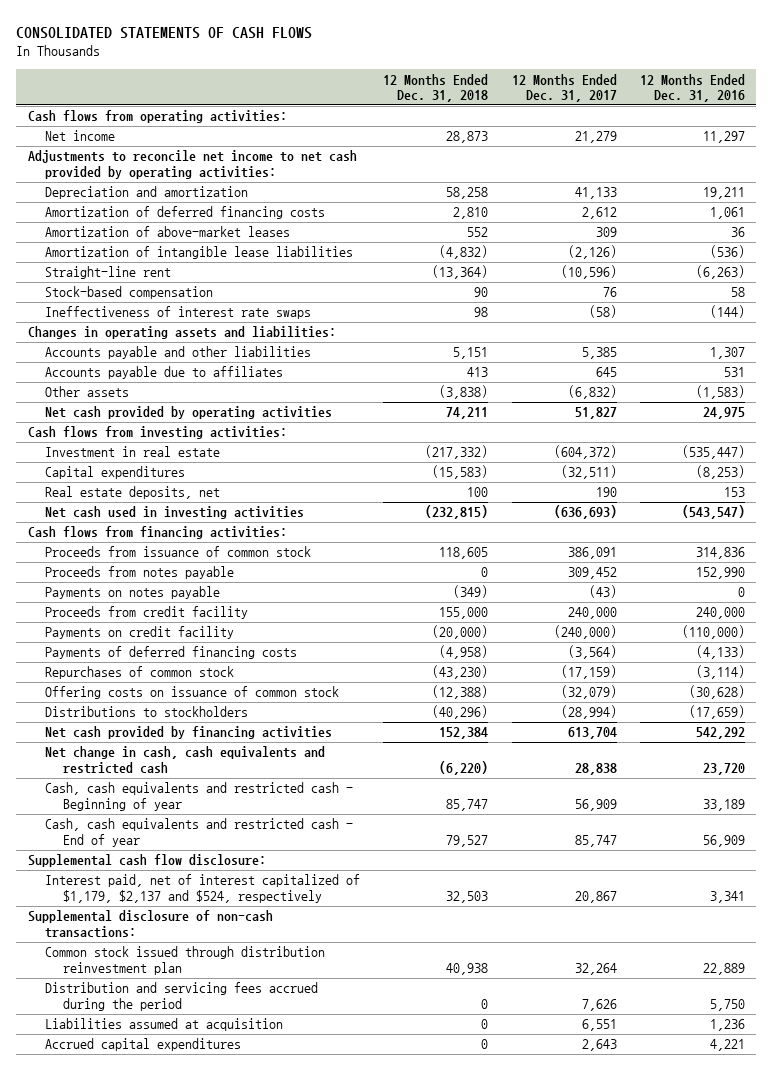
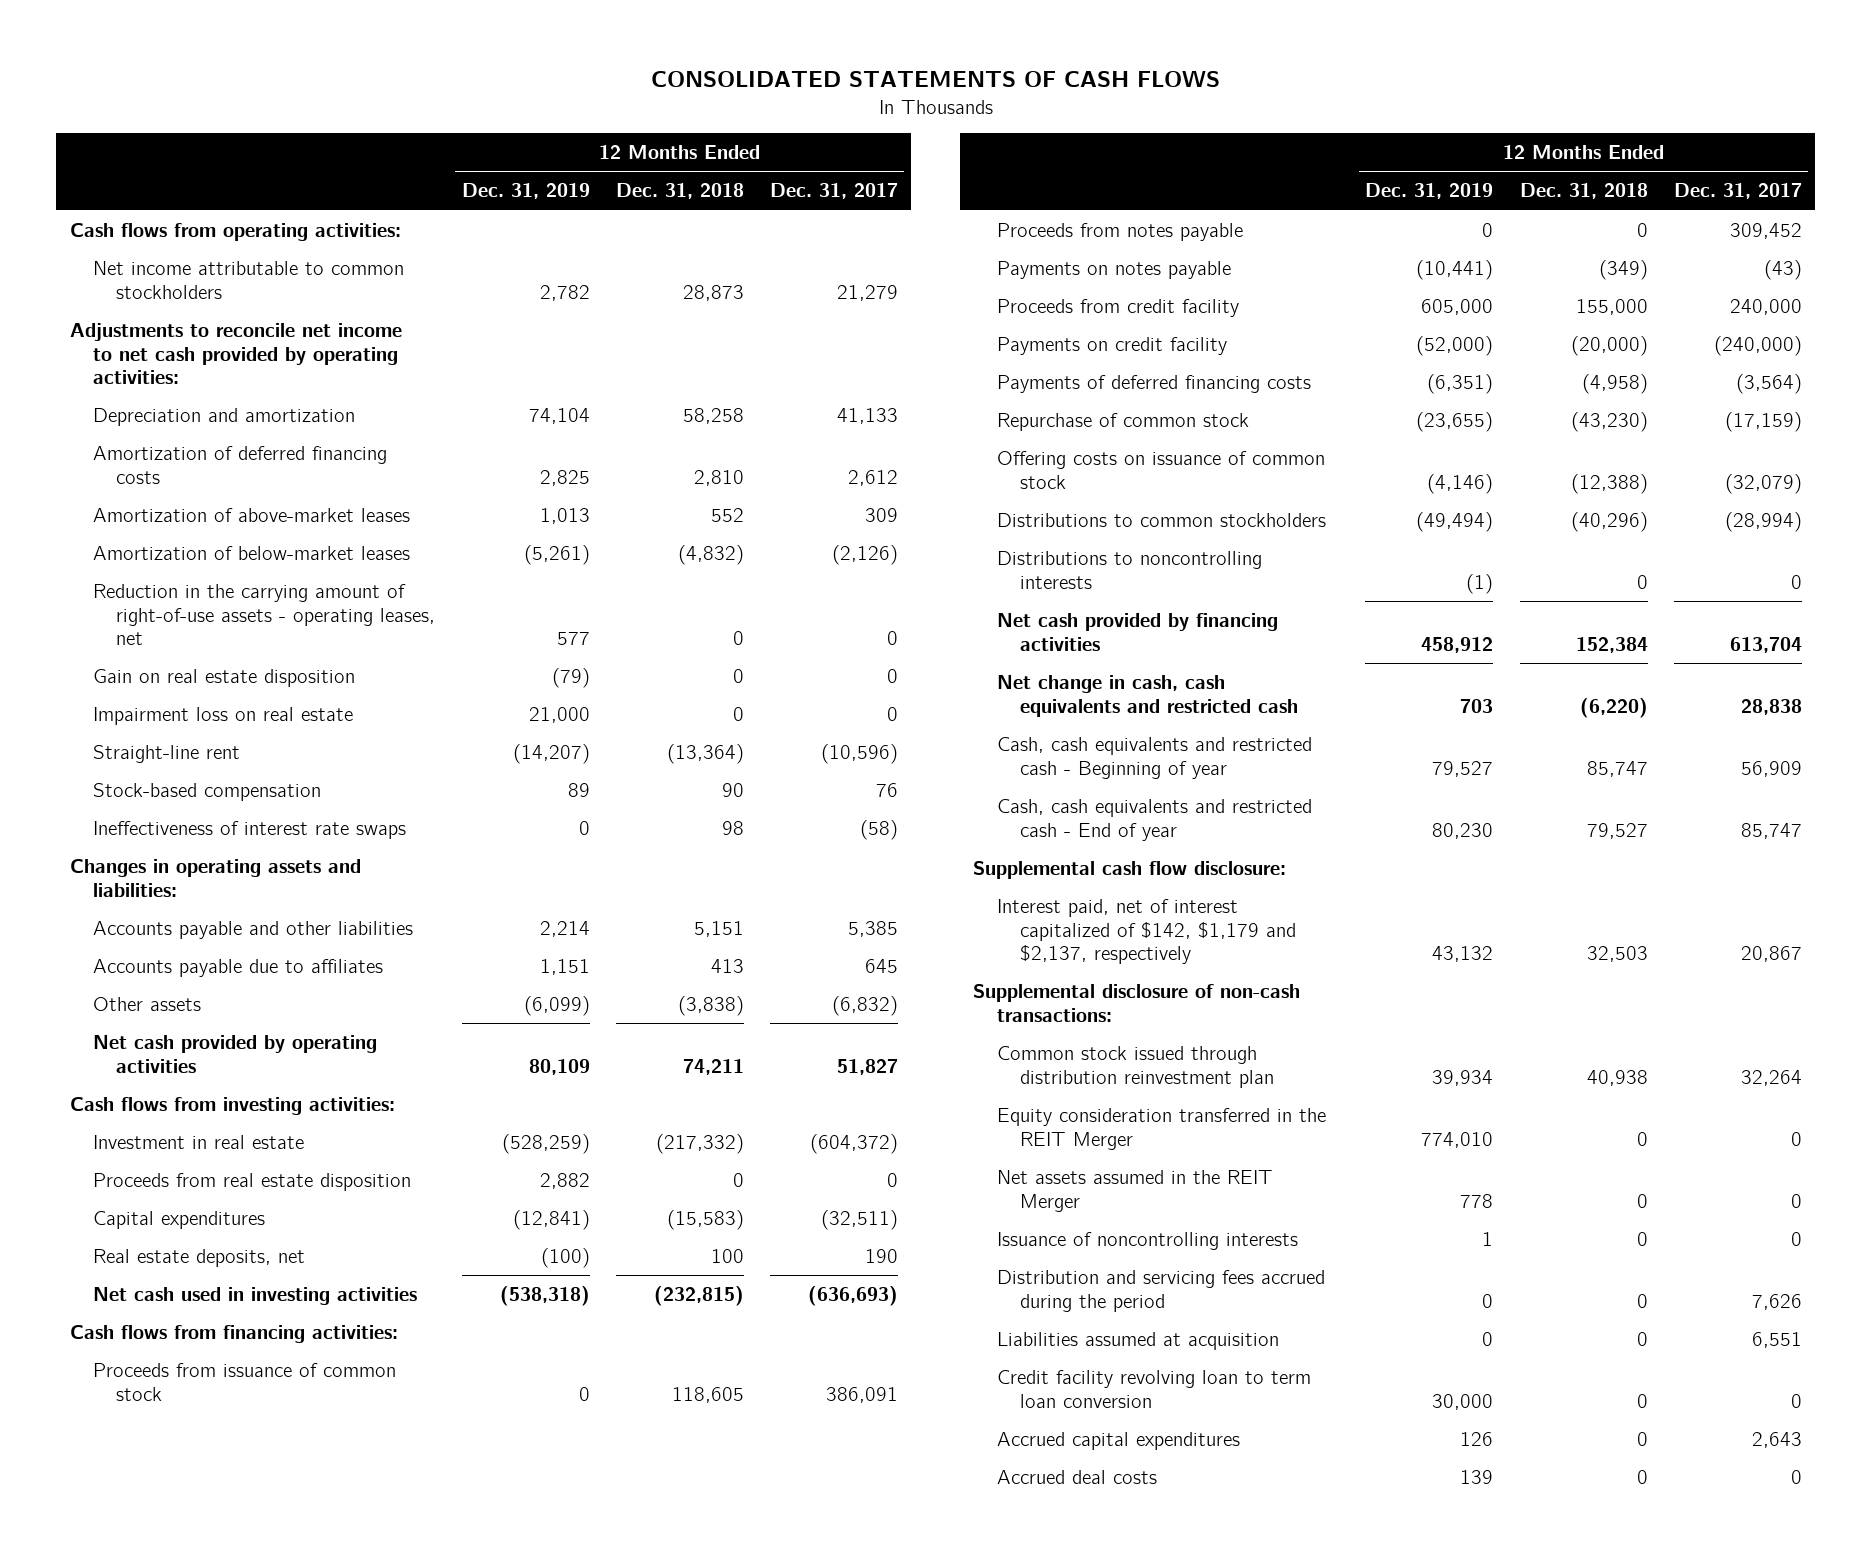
[639,73,745,103] 12 Months Ended Dec. 31, 2016 -> none
none -> [461,183,590,200] Dec. 31, 2019
[45,130,116,142] Net income -> [92,260,404,299] Net income attributable to common stockholders
[45,246,354,260] Amortization of intangible lease liabilities -> [92,545,410,560] Amortization of below-market leases
none -> [92,583,436,646] Reduction in the carrying amount of right-of-use assets - operating leases, net
none -> [92,668,355,687] Gain on real estate disposition
none -> [92,706,353,725] Impairment loss on real estate
none -> [92,1172,411,1191] Proceeds from real estate disposition
[45,666,235,680] Repurchases of common stock -> [996,412,1249,431] Repurchase of common stock
[45,706,249,718] Distributions to stockholders -> [996,512,1326,527] Distributions to common stockholders
none -> [996,550,1262,589] Distributions to noncontrolling interests
[45,874,361,904] Interest paid, net of interest capitalized of $1,179, $2,137 and $524, respectively -> [996,898,1297,965] Interest paid, net of interest capitalized of $142, $1,179 and $2,137, respectively
none -> [996,1107,1326,1150] Equity consideration transferred in the REIT Merger
none -> [996,1169,1273,1212] Net assets assumed in the REIT Merger
none -> [996,1231,1298,1250] Issuance of noncontrolling interests
none -> [996,1369,1311,1408] Credit facility revolving loan to term loan conversion
none -> [996,1469,1157,1484] Accrued deal costs

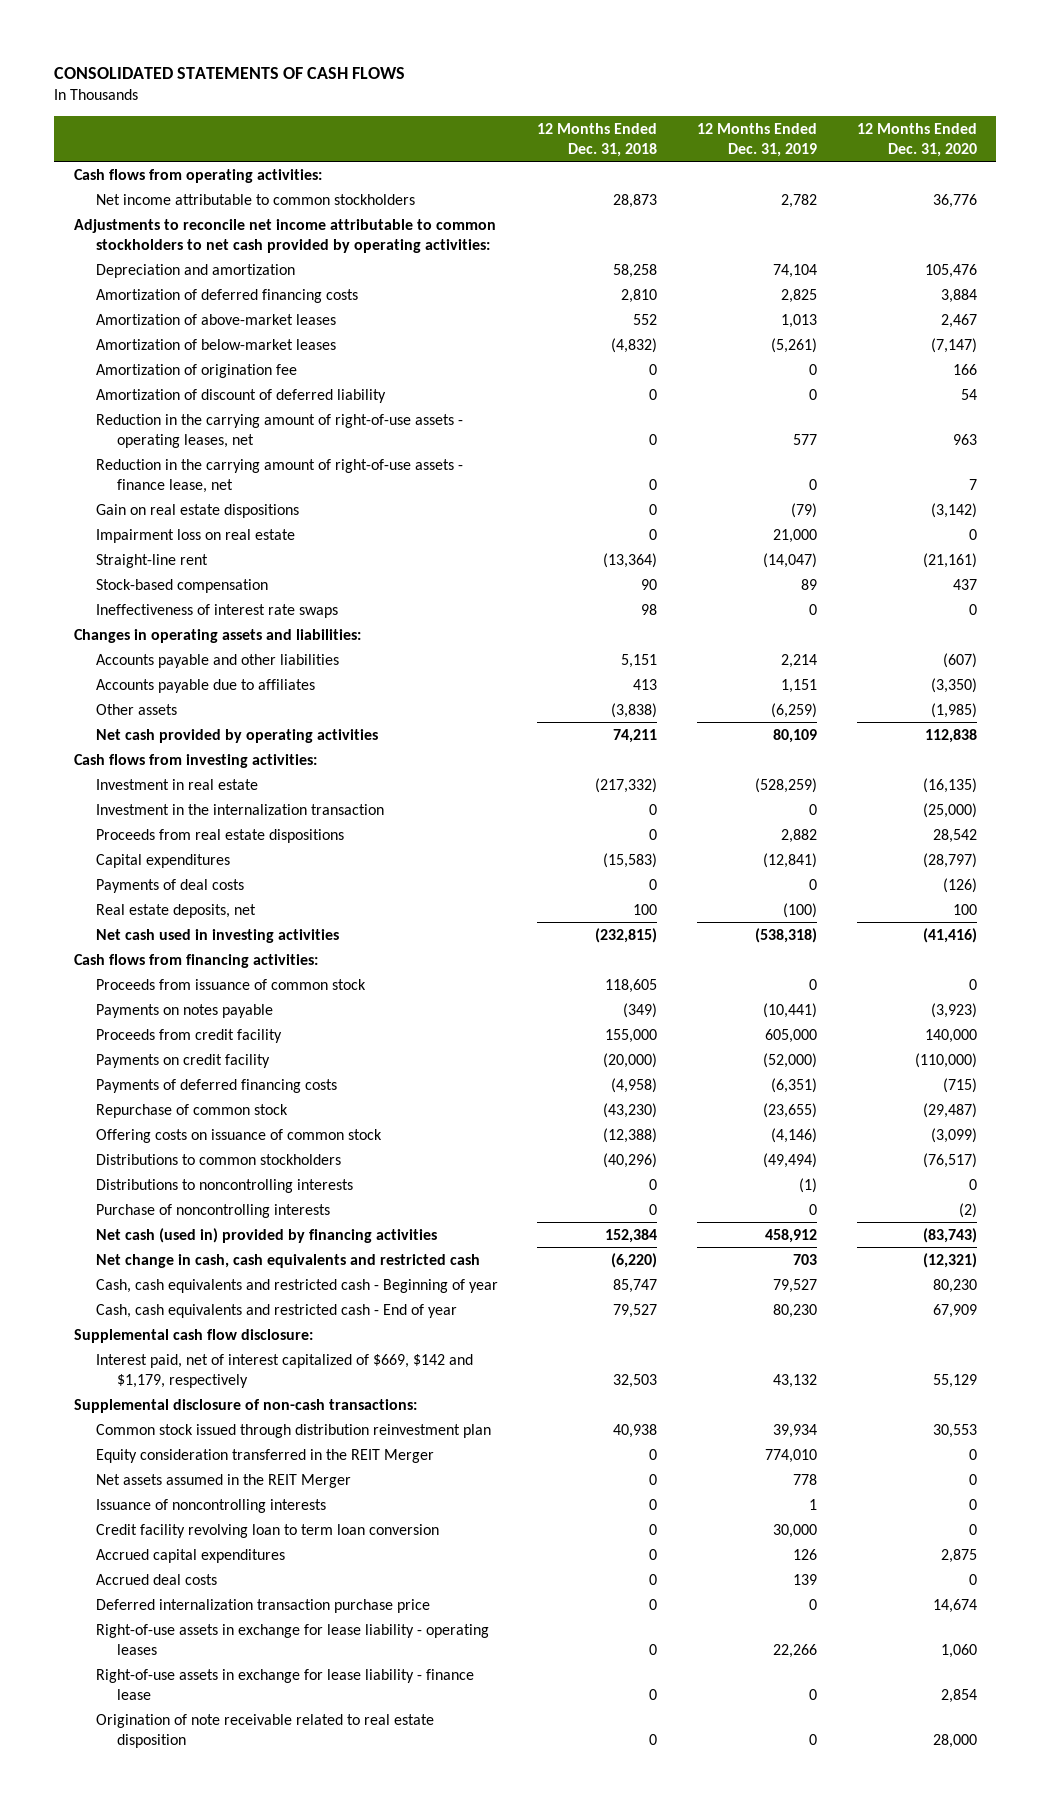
[769,183,898,200] Dec. 31, 2017 -> none
none -> [856,122,977,157] 12 Months Ended Dec. 31, 2020
[69,322,402,385] Adjustments to reconcile net income to net cash provided by operating activities: -> [74,218,497,253] Adjustments to reconcile net income attributable to common stockholders to net cash provided by operating activities:
none -> [95,363,297,378] Amortization of origination fee
none -> [95,388,386,403] Amortization of discount of deferred liability
none -> [95,458,463,493] Reduction in the carrying amount of right-of-use assets - finance lease, net
[92,668,355,687] Gain on real estate disposition -> [95,503,299,518] Gain on real estate dispositions
[512,743,590,764] (14,207) -> [762,552,817,568] (14,047)
[523,995,590,1016] (6,099) -> [770,702,817,718] (6,259)
none -> [95,803,384,815] Investment in the internalization transaction
[92,1172,411,1191] Proceeds from real estate disposition -> [95,828,344,843] Proceeds from real estate dispositions
none -> [95,878,244,893] Payments of deal costs
[996,222,1243,241] Proceeds from notes payable -> none
none -> [95,1203,330,1218] Purchase of noncontrolling interests
[996,612,1278,651] Net cash provided by financing activities -> [95,1227,437,1243] Net cash (used in) provided by financing activities
[996,898,1297,965] Interest paid, net of interest capitalized of $142, $1,179 and $2,137, respectively -> [95,1353,473,1388] Interest paid, net of interest capitalized of $669, $142 and $1,179, respectively
[996,1269,1325,1312] Distribution and servicing fees accrued during the period -> none
[996,1331,1279,1350] Liabilities assumed at acquisition -> none
none -> [95,1598,430,1613] Deferred internalization transaction purchase price
none -> [95,1623,489,1655] Right-of-use assets in exchange for lease liability - operating leases
none -> [95,1668,474,1700] Right-of-use assets in exchange for lease liability - finance lease
none -> [95,1713,434,1748] Origination of note receivable related to real estate disposition

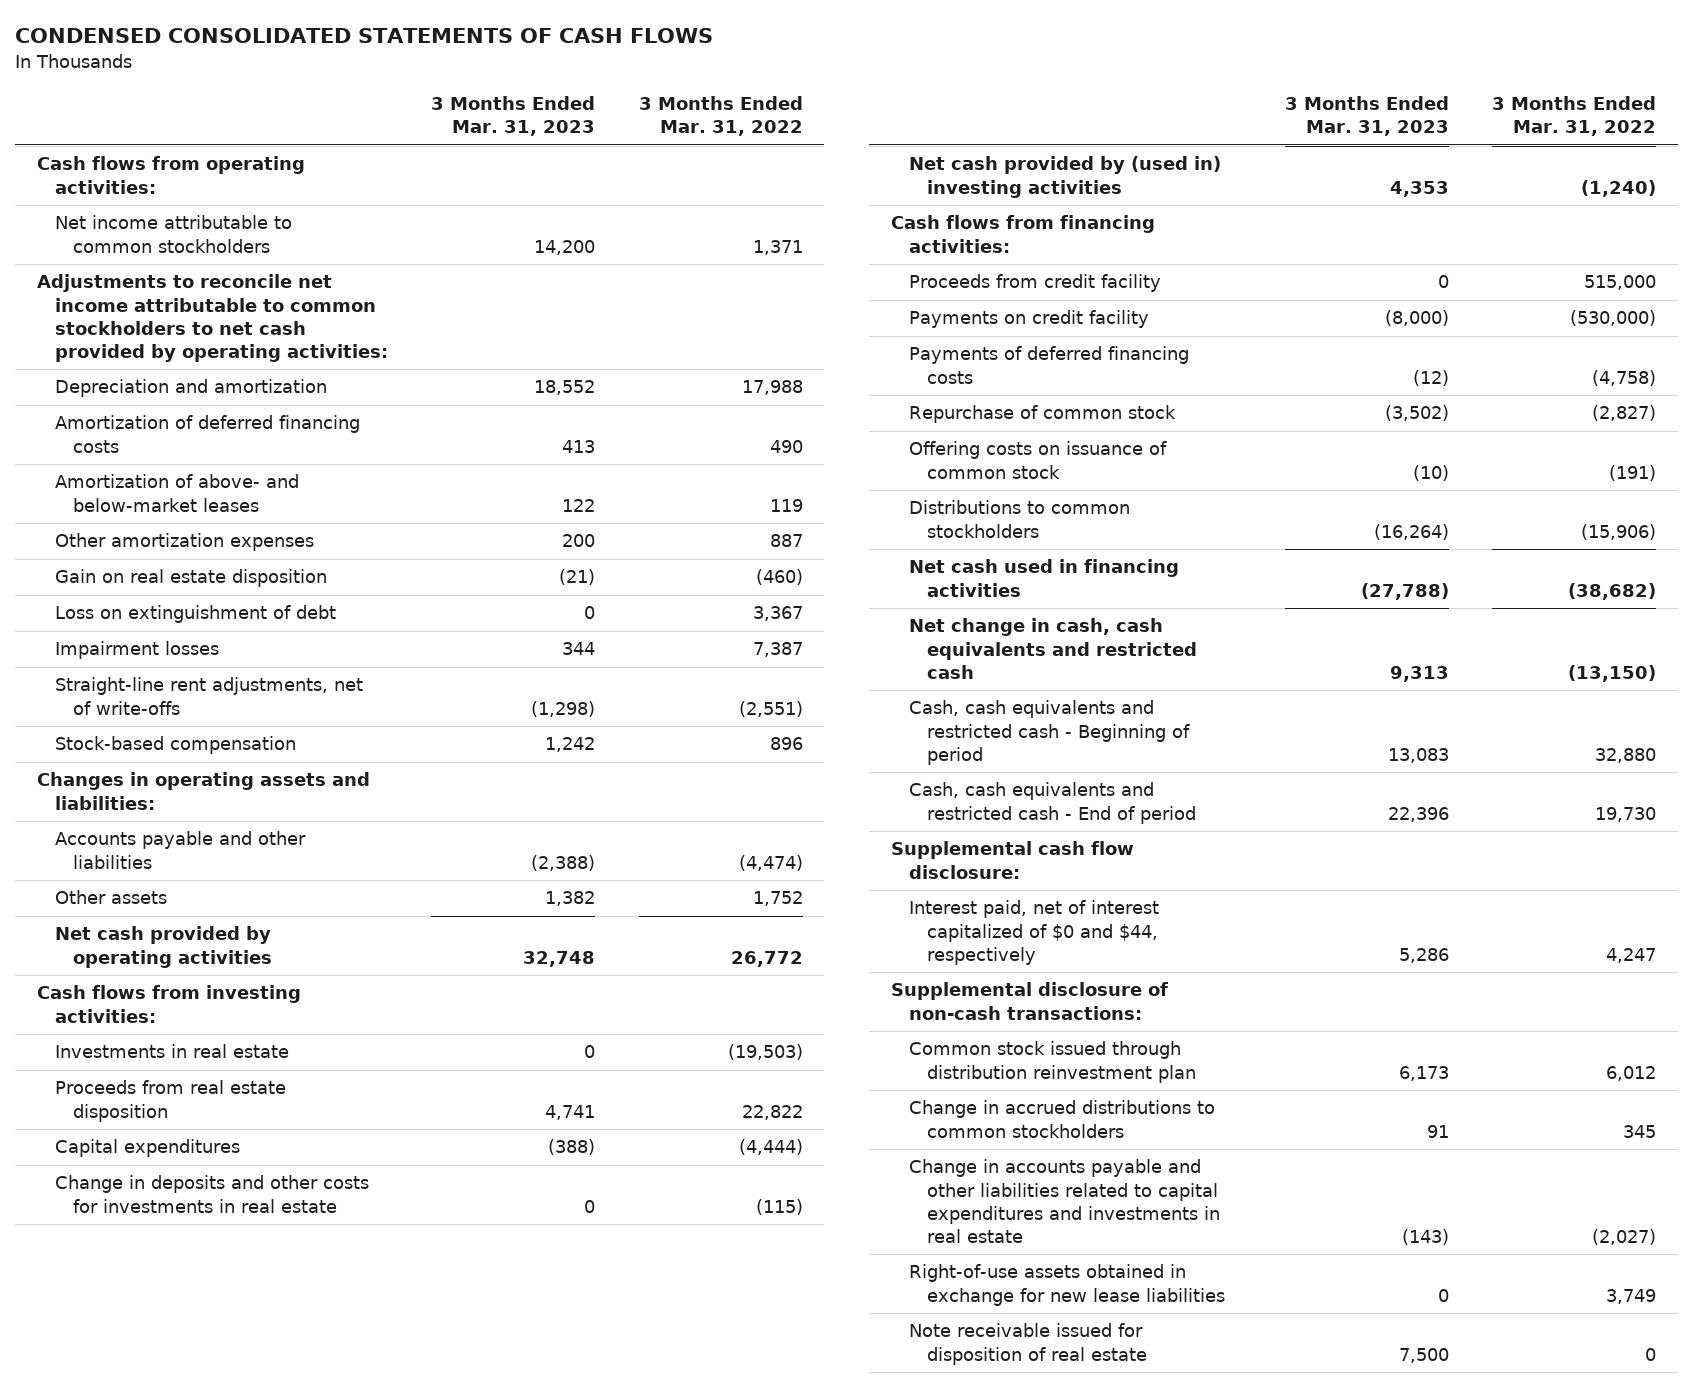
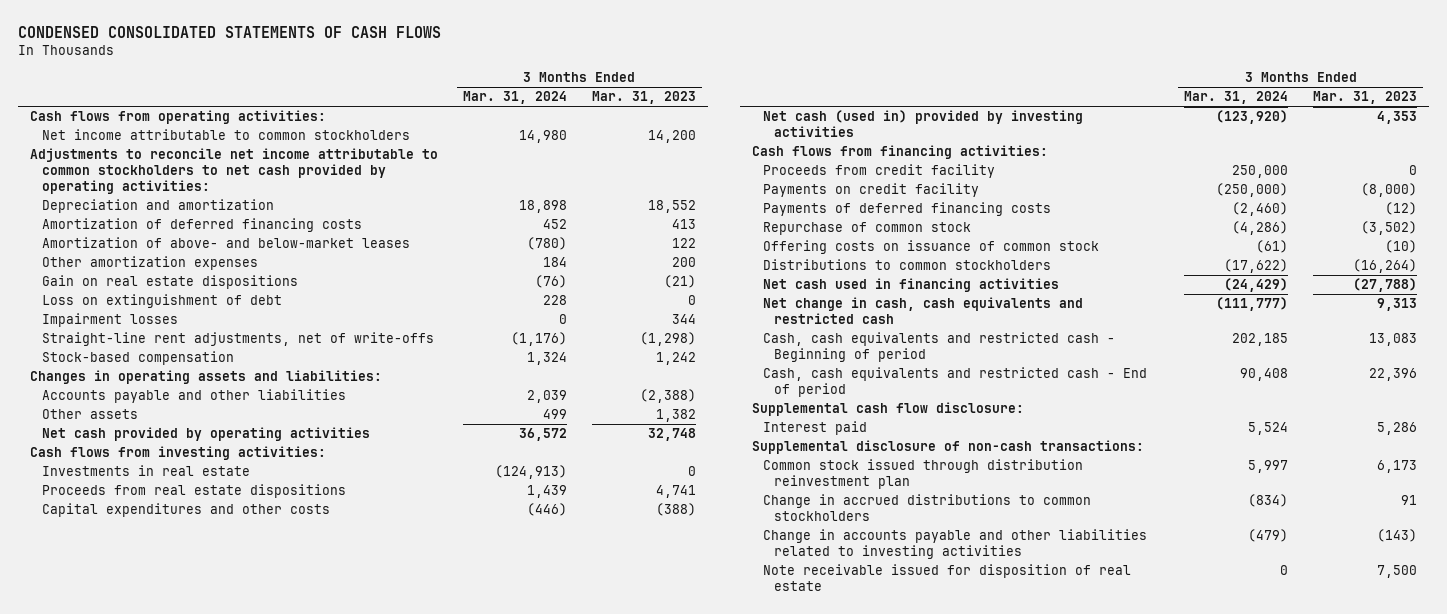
[638,96,803,137] 3 Months Ended Mar. 31, 2022 -> none
none -> [462,91,567,105] Mar. 31, 2024
[54,569,327,588] Gain on real estate disposition -> [41,275,298,290] Gain on real estate dispositions
[54,1175,369,1213] Change in deposits and other costs for investments in real estate -> none
[54,1080,286,1122] Proceeds from real estate disposition -> [41,484,346,499] Proceeds from real estate dispositions
[54,1139,240,1158] Capital expenditures -> [41,503,330,518] Capital expenditures and other costs
[908,156,1221,198] Net cash provided by (used in) investing activities -> [763,110,1084,138] Net cash (used in) provided by investing activities
[908,900,1159,965] Interest paid, net of interest capitalized of $0 and $44, respectively -> [763,421,868,436] Interest paid
[908,1264,1225,1306] Right-of-use assets obtained in exchange for new lease liabilities -> none
[908,1159,1220,1243] Change in accounts payable and other liabilities related to capital expenditures and investments in real estate -> [763,529,1148,560] Change in accounts payable and other liabilities related to investing activities

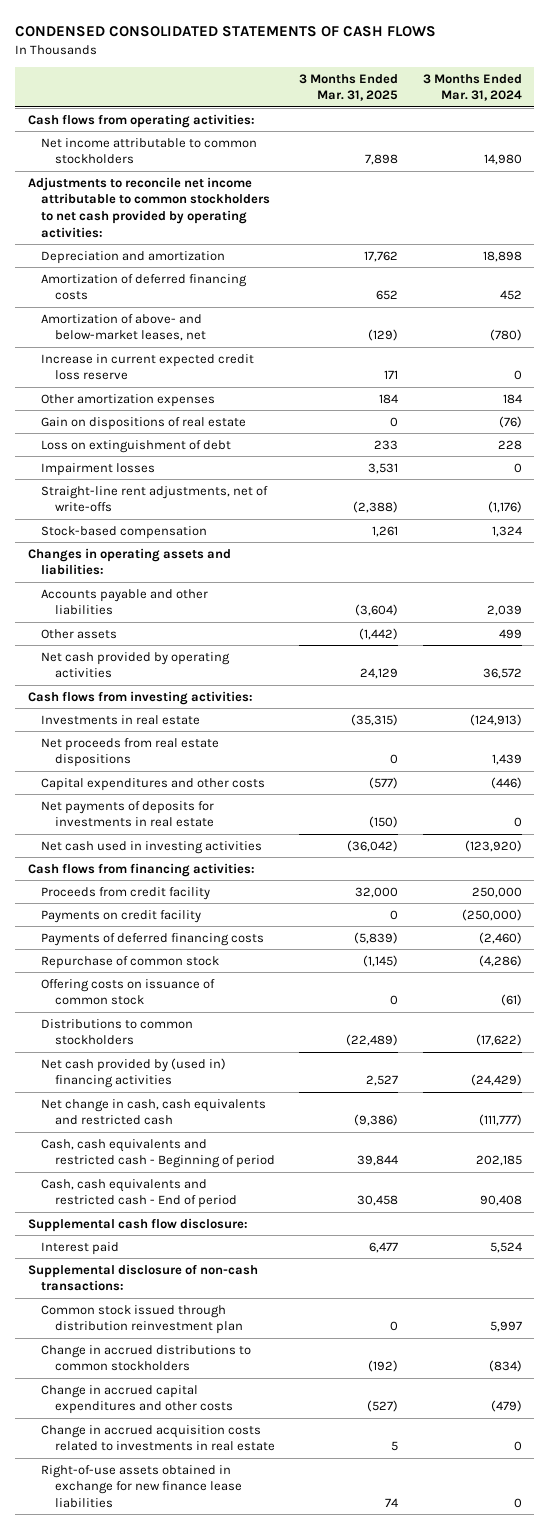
[591,91,696,105] Mar. 31, 2023 -> none
none -> [299,73,399,102] 3 Months Ended Mar. 31, 2025
[41,237,410,249] Amortization of above- and below-market leases -> [41,313,207,342] Amortization of above- and below-market leases, net
none -> [41,353,255,381] Increase in current expected credit loss reserve
[41,275,298,290] Gain on real estate dispositions -> [41,416,247,430] Gain on dispositions of real estate
[41,484,346,499] Proceeds from real estate dispositions -> [41,737,220,768] Net proceeds from real estate dispositions
none -> [41,800,215,828] Net payments of deposits for investments in real estate
[763,110,1084,138] Net cash (used in) provided by investing activities -> [41,840,263,854] Net cash used in investing activities
[763,278,1060,293] Net cash used in financing activities -> [41,1057,227,1089] Net cash provided by (used in) financing activities
[763,564,1132,592] Note receivable issued for disposition of real estate -> none
[763,529,1148,560] Change in accounts payable and other liabilities related to investing activities -> [41,1384,234,1415] Change in accrued capital expenditures and other costs
none -> [41,1424,276,1452] Change in accrued acquisition costs related to investments in real estate
none -> [41,1464,243,1508] Right-of-use assets obtained in exchange for new finance lease liabilities

